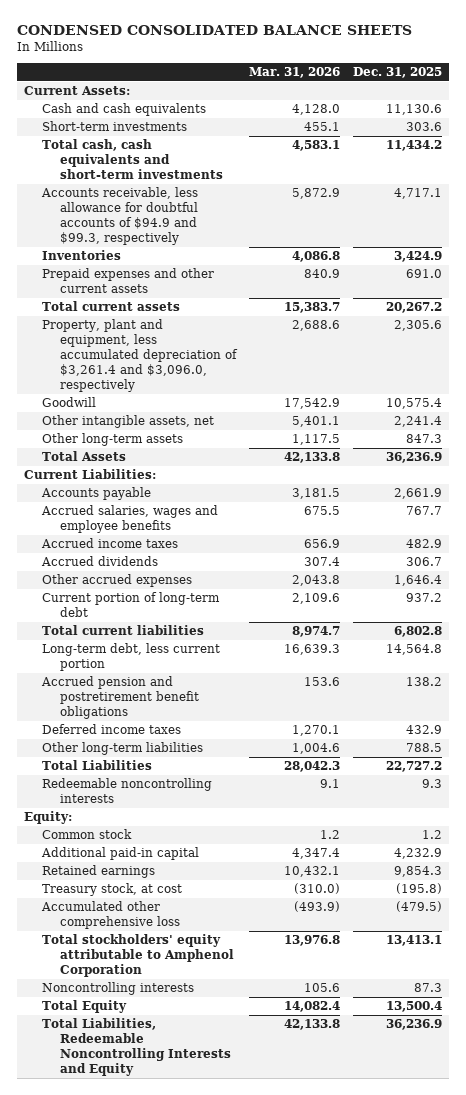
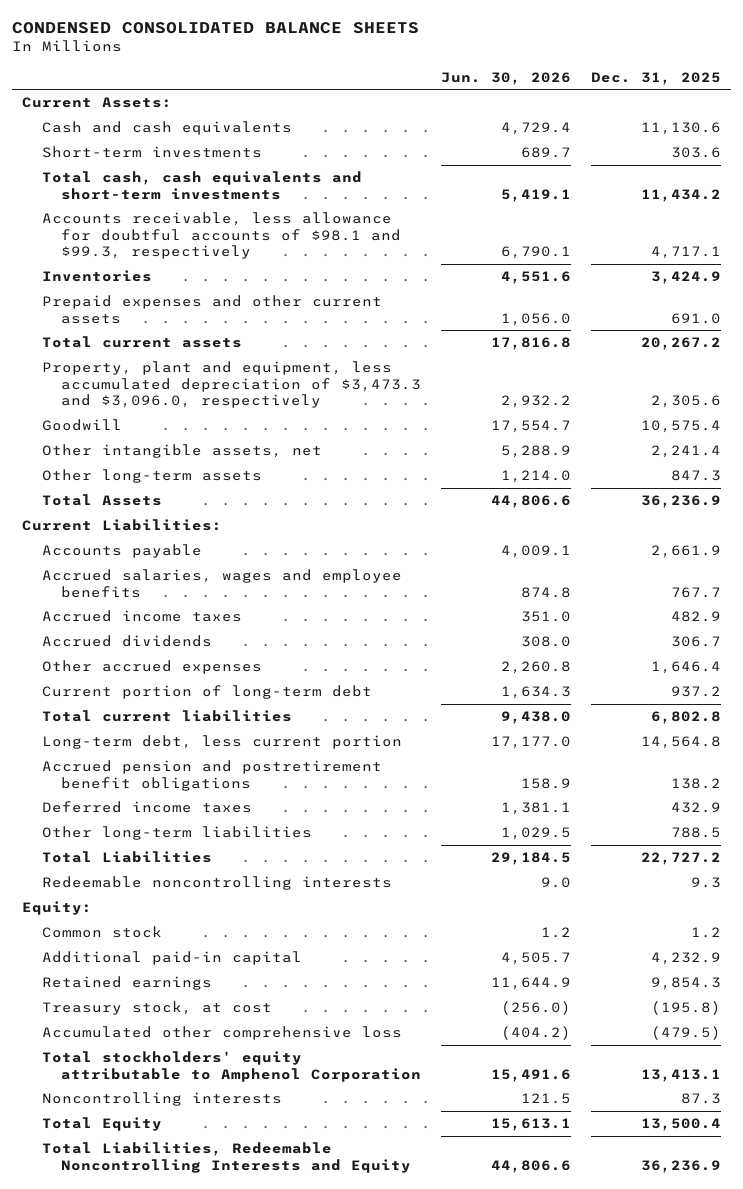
[248,66,340,78] Mar. 31, 2026 -> none
none -> [440,71,571,85] Jun. 30, 2026
[40,187,198,246] Accounts receivable, less allowance for doubtful accounts of $94.9 and $99.3, respectively -> [41,212,401,259] Accounts receivable, less allowance for doubtful accounts of $98.1 and $99.3, respectively
[41,319,238,393] Property, plant and equipment, less accumulated depreciation of $3,261.4 and $3,096.0, respectively -> [41,361,421,408] Property, plant and equipment, less accumulated depreciation of $3,473.3 and $3,096.0, respectively

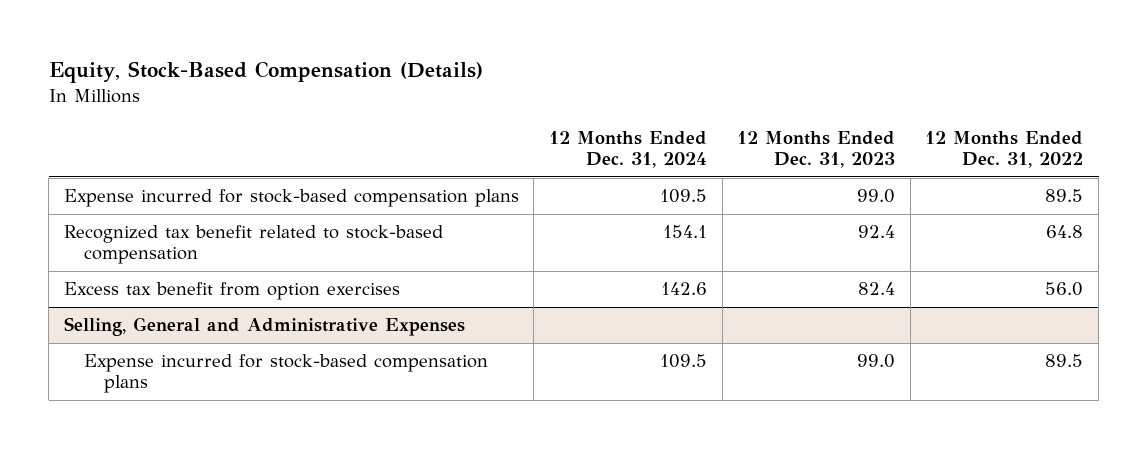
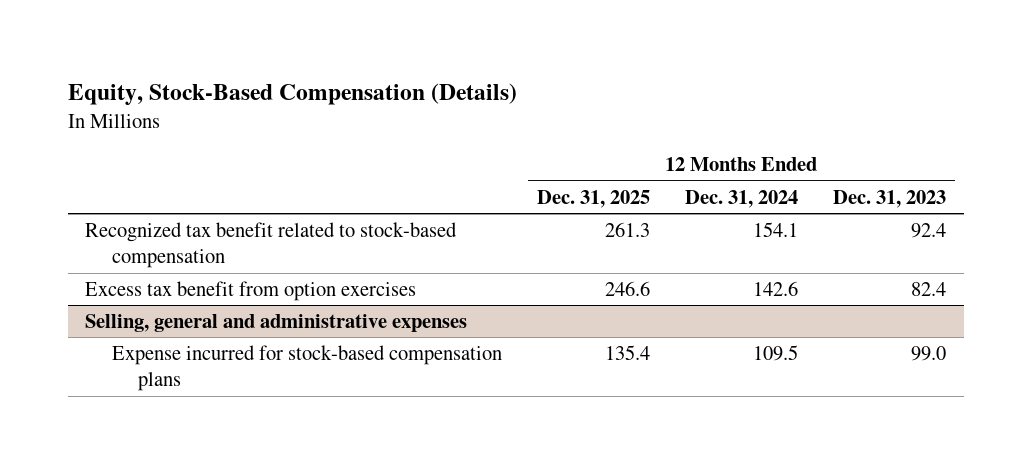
[925,131,1084,169] 12 Months Ended Dec. 31, 2022 -> none
none -> [536,189,650,208] Dec. 31, 2025
[63,189,519,208] Expense incurred for stock-based compensation plans -> none
[63,317,465,337] Selling, General and Administrative Expenses -> [85,314,468,333] Selling, general and administrative expenses

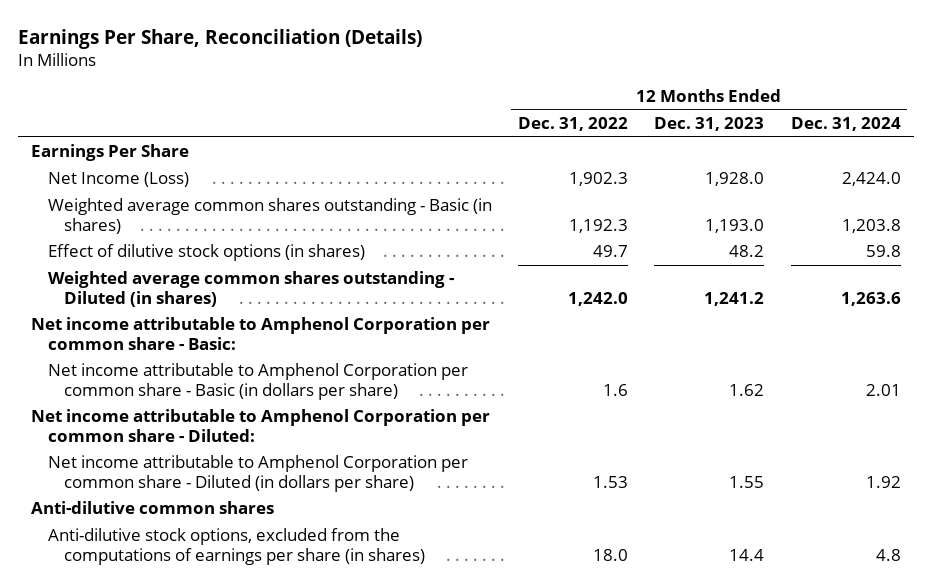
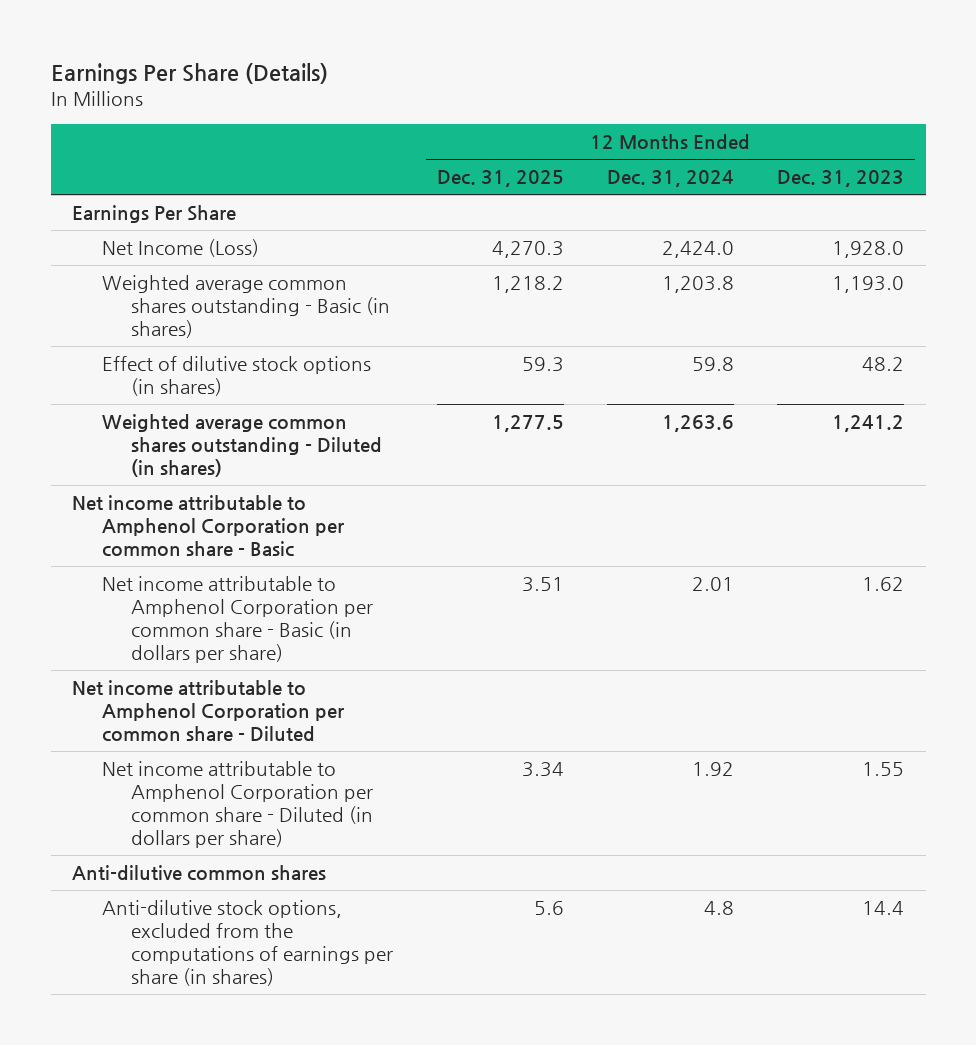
[18,28,423,49] Earnings Per Share, Reconciliation (Details) -> [50,62,328,84] Earnings Per Share (Details)
[517,116,628,131] Dec. 31, 2022 -> none
none -> [436,170,564,188] Dec. 31, 2025
[31,317,491,350] Net income attributable to Amphenol Corporation per common share - Basic: -> [72,495,344,558] Net income attributable to Amphenol Corporation per common share - Basic
[31,409,491,442] Net income attributable to Amphenol Corporation per common share - Diluted: -> [72,680,344,743] Net income attributable to Amphenol Corporation per common share - Diluted

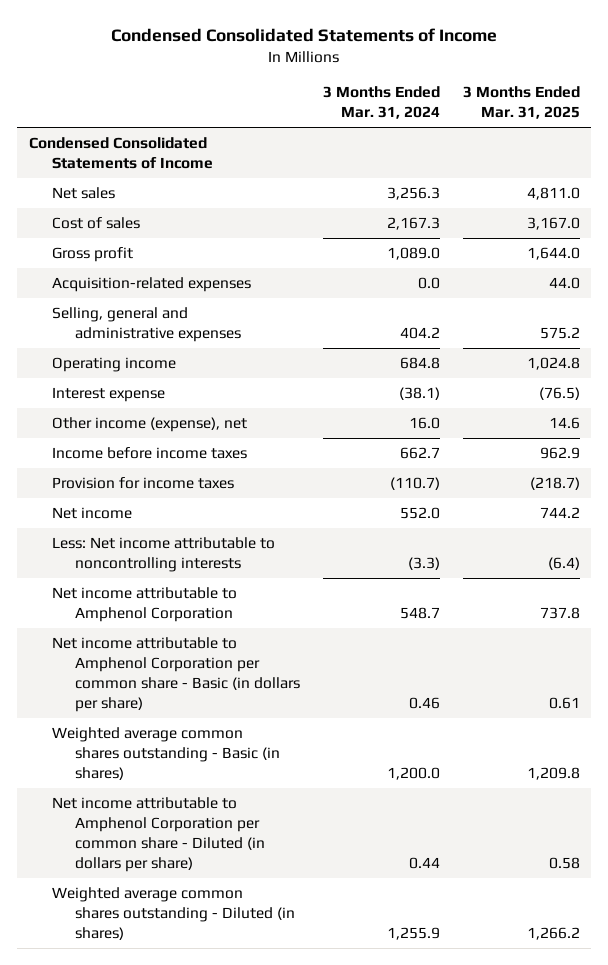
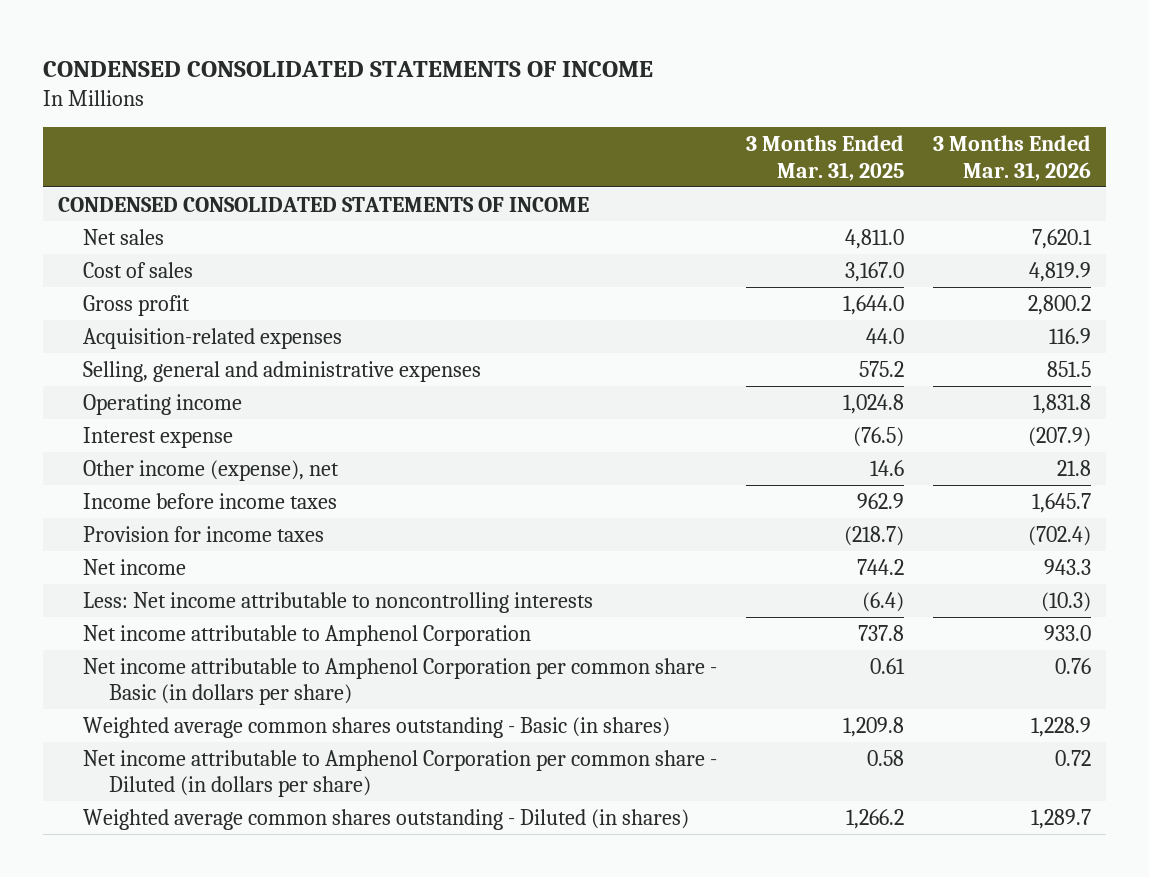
[111,28,498,43] Condensed Consolidated Statements of Income -> [43,60,654,77] CONDENSED CONSOLIDATED STATEMENTS OF INCOME
[322,86,440,120] 3 Months Ended Mar. 31, 2024 -> none
none -> [933,135,1092,181] 3 Months Ended Mar. 31, 2026
[28,136,213,169] Condensed Consolidated Statements of Income -> [57,196,589,212] CONDENSED CONSOLIDATED STATEMENTS OF INCOME

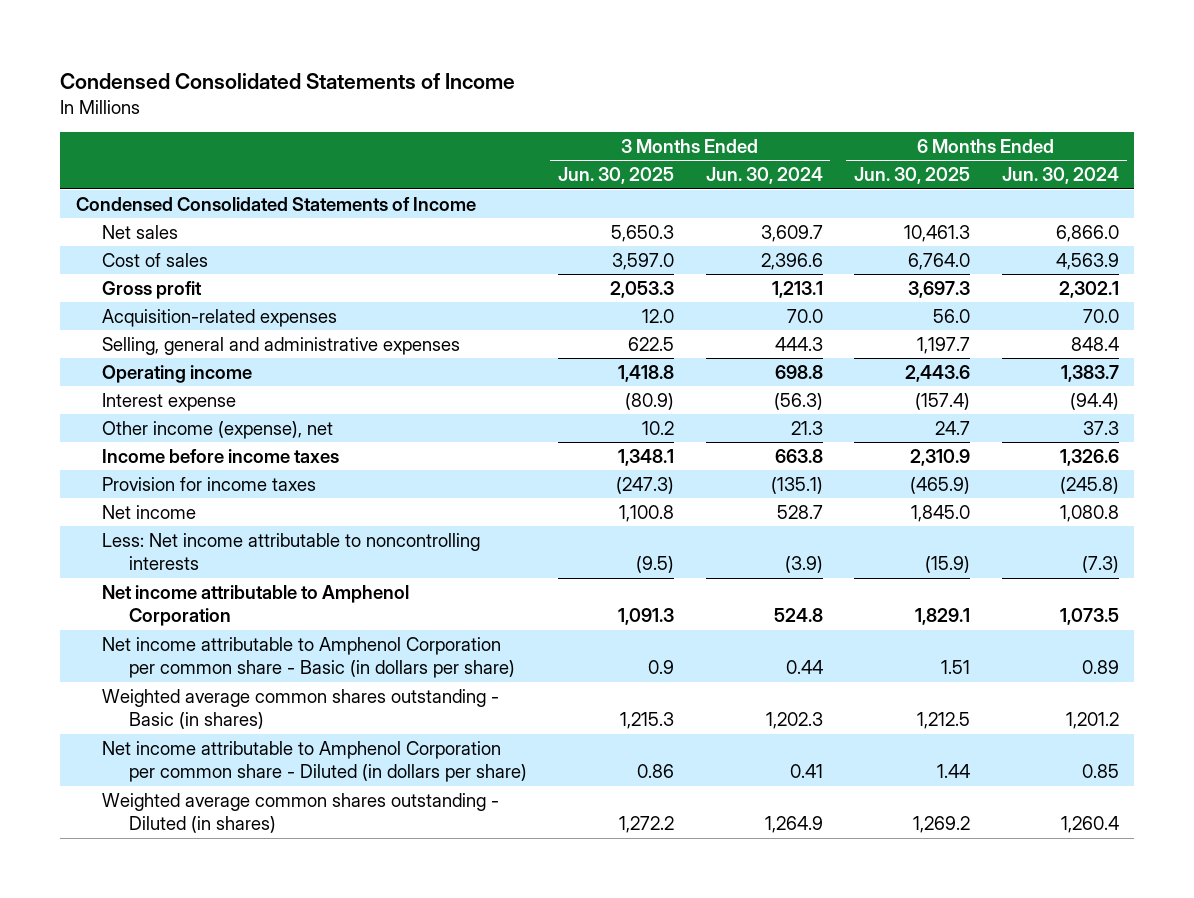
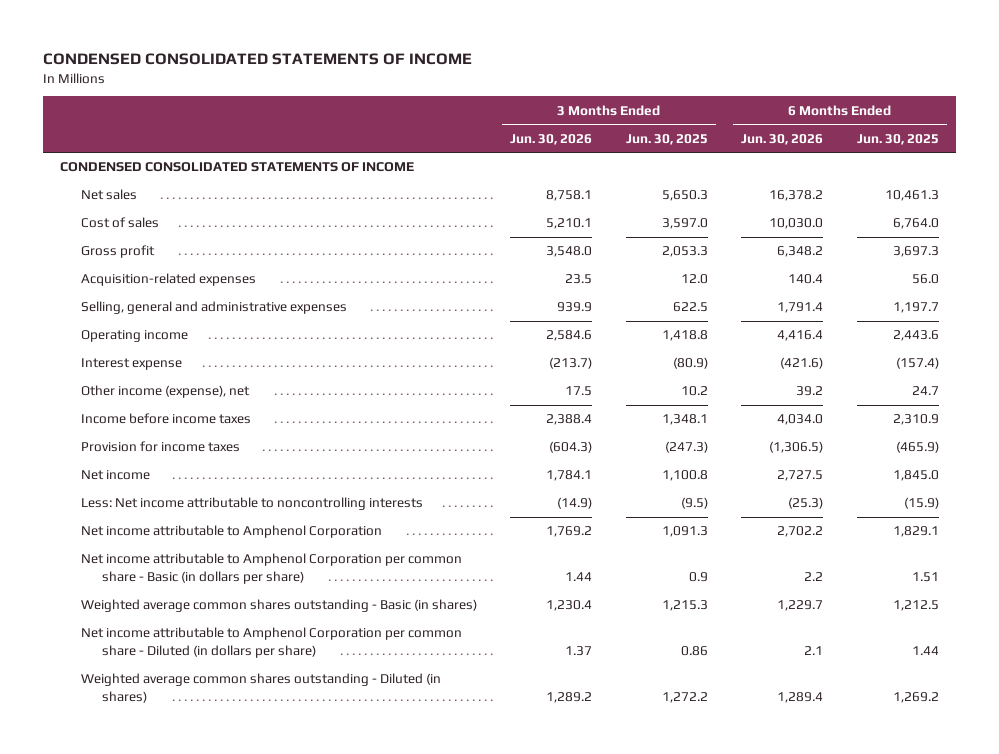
[60,72,516,89] Condensed Consolidated Statements of Income -> [42,53,472,66] CONDENSED CONSOLIDATED STATEMENTS OF INCOME
[705,167,823,185] Jun. 30, 2024 -> none
[1001,167,1119,185] Jun. 30, 2024 -> none
none -> [510,133,593,145] Jun. 30, 2026
none -> [741,133,824,145] Jun. 30, 2026
[75,196,476,211] Condensed Consolidated Statements of Income -> [59,162,414,173] CONDENSED CONSOLIDATED STATEMENTS OF INCOME

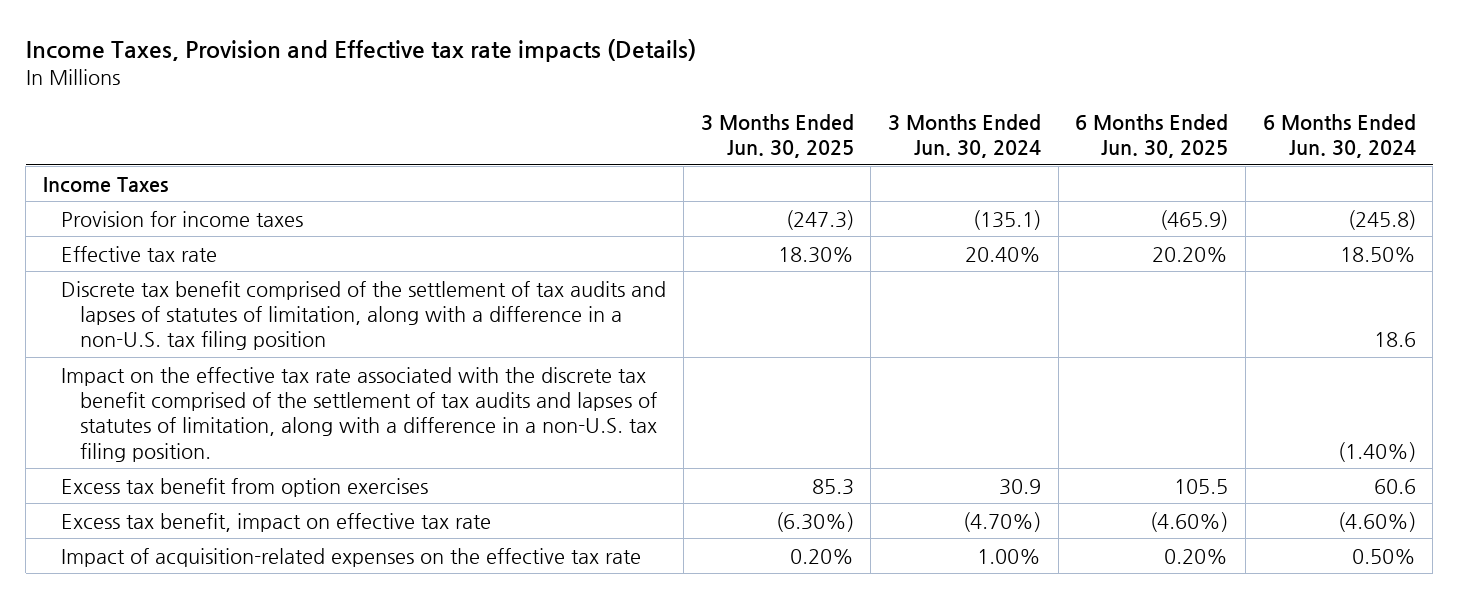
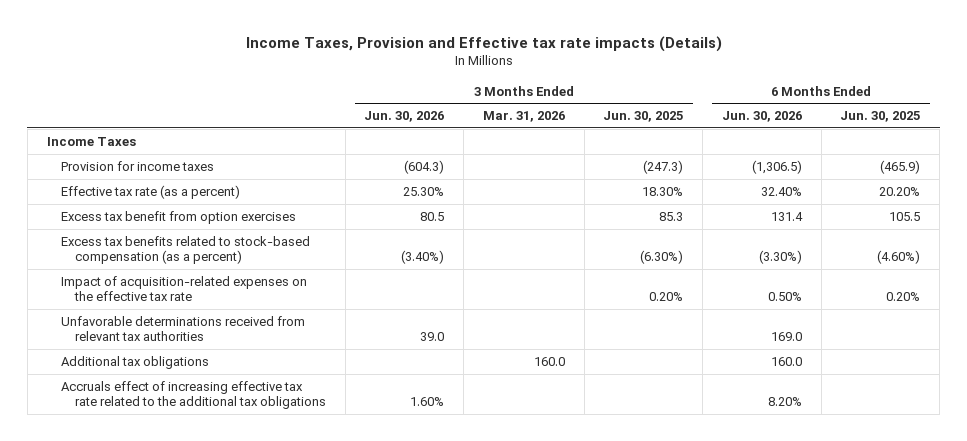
[888,113,1042,159] 3 Months Ended Jun. 30, 2024 -> none
[1262,113,1416,159] 6 Months Ended Jun. 30, 2024 -> none
none -> [364,111,445,123] Jun. 30, 2026
none -> [482,111,565,123] Mar. 31, 2026
none -> [721,111,802,123] Jun. 30, 2026
[61,280,667,351] Discrete tax benefit comprised of the settlement of tax audits and lapses of statutes of limitation, along with a difference in a non-U.S. tax filing position -> none
[61,366,657,462] Impact on the effective tax rate associated with the discrete tax benefit comprised of the settlement of tax audits and lapses of statutes of limitation, along with a difference in a non-U.S. tax filing position. -> none
[61,245,218,262] Effective tax rate -> [60,184,240,199] Effective tax rate (as a percent)
[61,512,492,532] Excess tax benefit, impact on effective tax rate -> [60,235,310,265] Excess tax benefits related to stock-based compensation (as a percent)
none -> [60,315,305,342] Unfavorable determinations received from relevant tax authorities
none -> [60,355,209,369] Additional tax obligations
none -> [60,380,326,410] Accruals effect of increasing effective tax rate related to the additional tax obligations

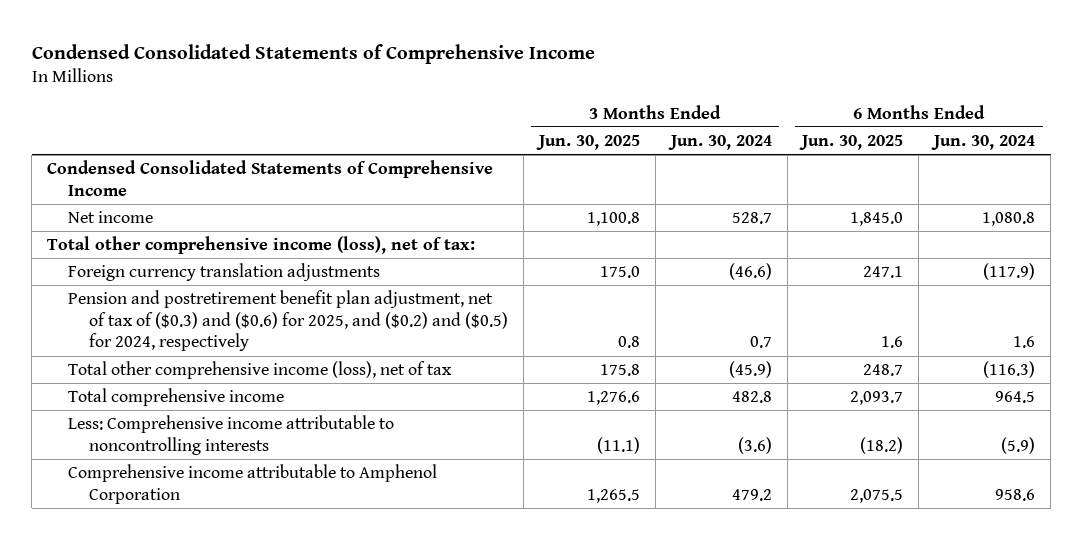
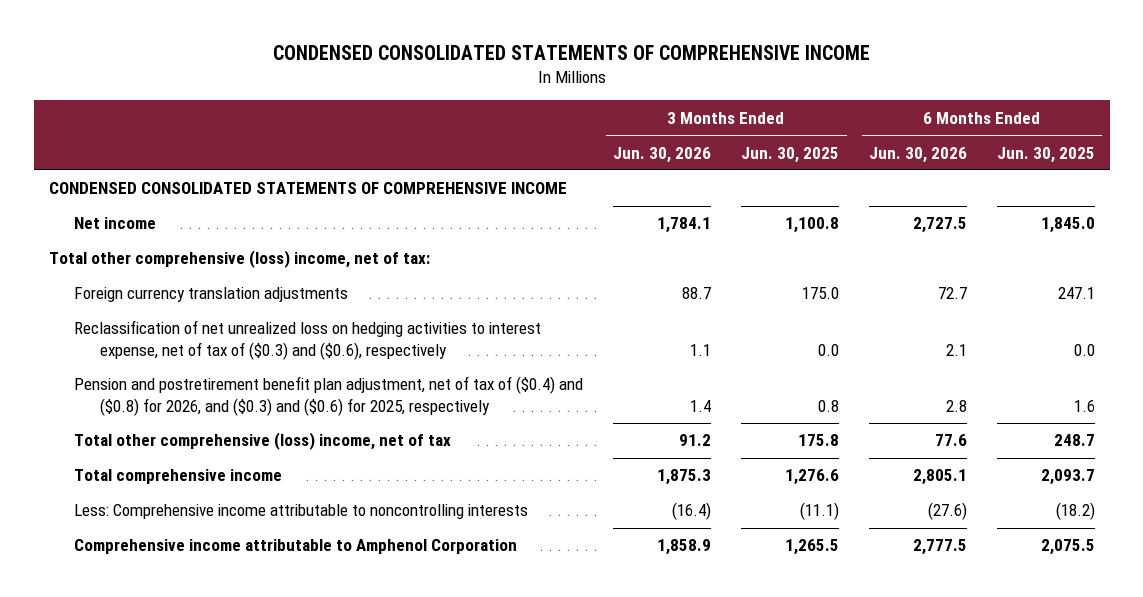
[31,43,595,64] Condensed Consolidated Statements of Comprehensive Income -> [272,45,870,61] CONDENSED CONSOLIDATED STATEMENTS OF COMPREHENSIVE INCOME
[667,134,772,150] Jun. 30, 2024 -> none
[931,134,1036,150] Jun. 30, 2024 -> none
none -> [613,146,712,163] Jun. 30, 2026
none -> [869,146,968,163] Jun. 30, 2026
[47,160,494,196] Condensed Consolidated Statements of Comprehensive Income -> [48,182,567,195] CONDENSED CONSOLIDATED STATEMENTS OF COMPREHENSIVE INCOME
[47,236,476,255] Total other comprehensive income (loss), net of tax: -> [48,250,430,269] Total other comprehensive (loss) income, net of tax:
none -> [74,320,542,361] Reclassification of net unrealized loss on hedging activities to interest expense, net of tax of ($0.3) and ($0.6), respectively
[68,290,508,352] Pension and postretirement benefit plan adjustment, net of tax of ($0.3) and ($0.6) for 2025, and ($0.2) and ($0.5) for 2024, respectively -> [74,376,584,417] Pension and postretirement benefit plan adjustment, net of tax of ($0.4) and ($0.8) for 2026, and ($0.3) and ($0.6) for 2025, respectively
[68,361,453,380] Total other comprehensive income (loss), net of tax -> [74,432,452,451] Total other comprehensive (loss) income, net of tax

